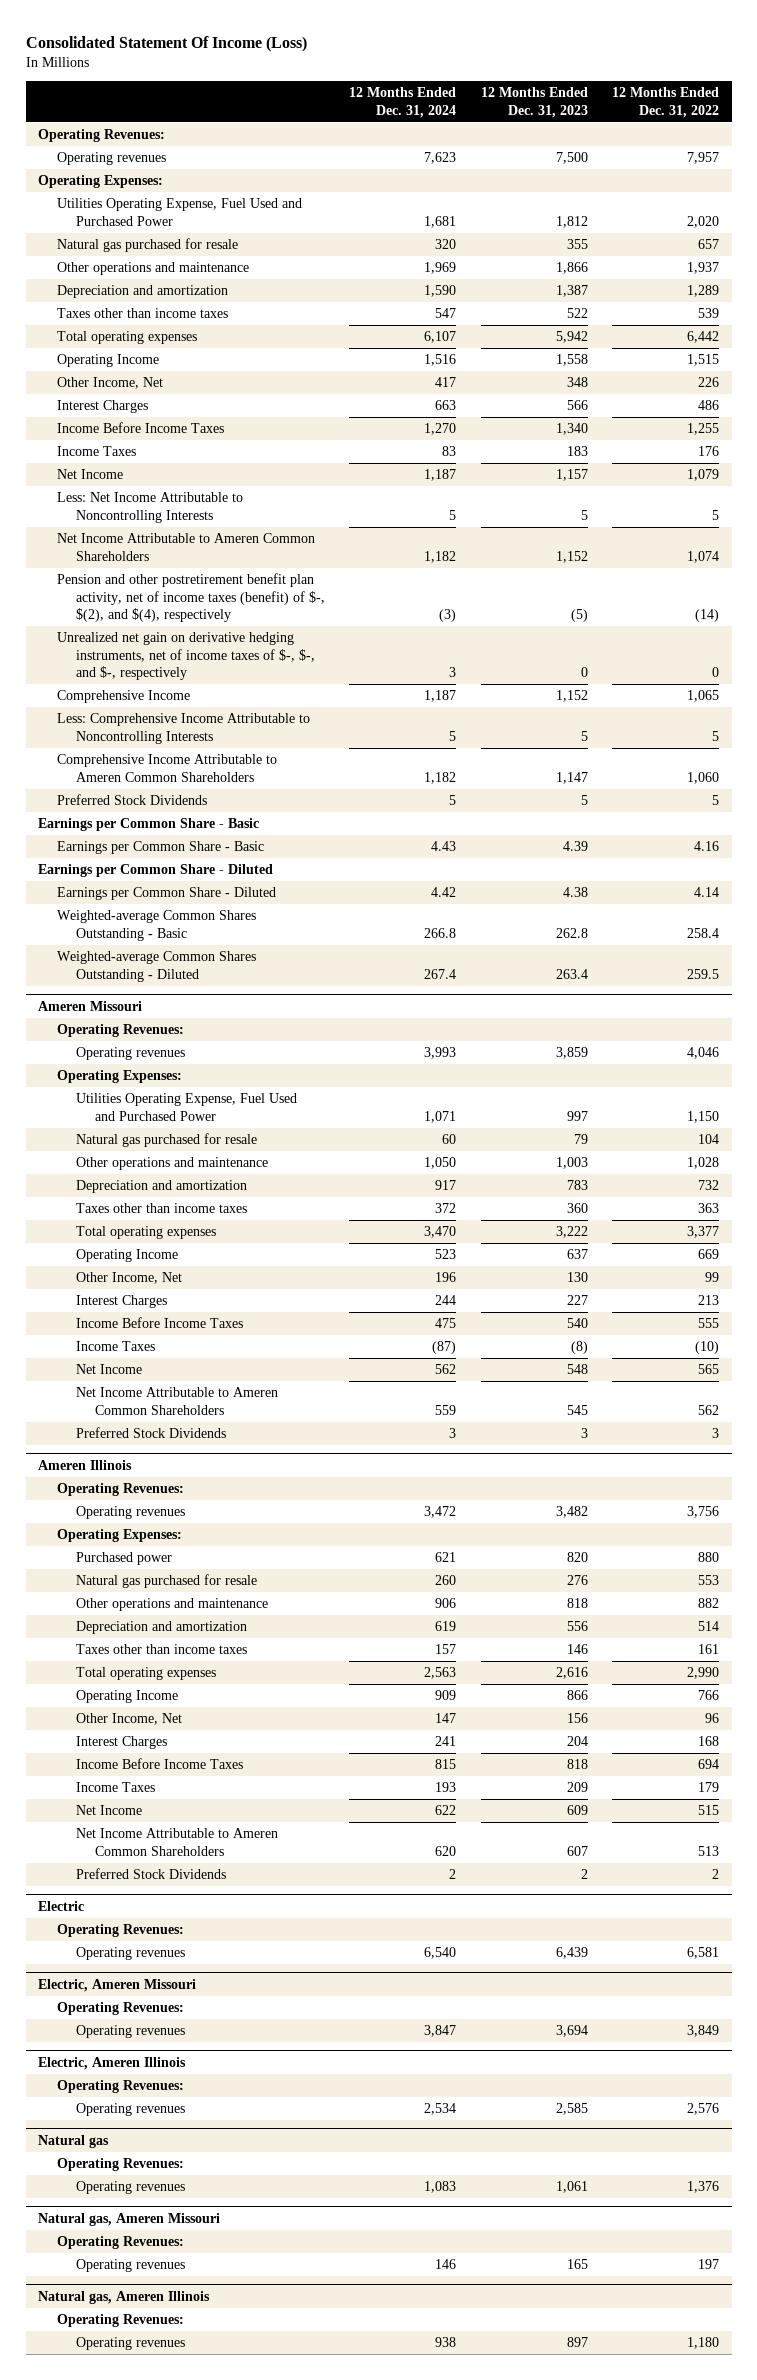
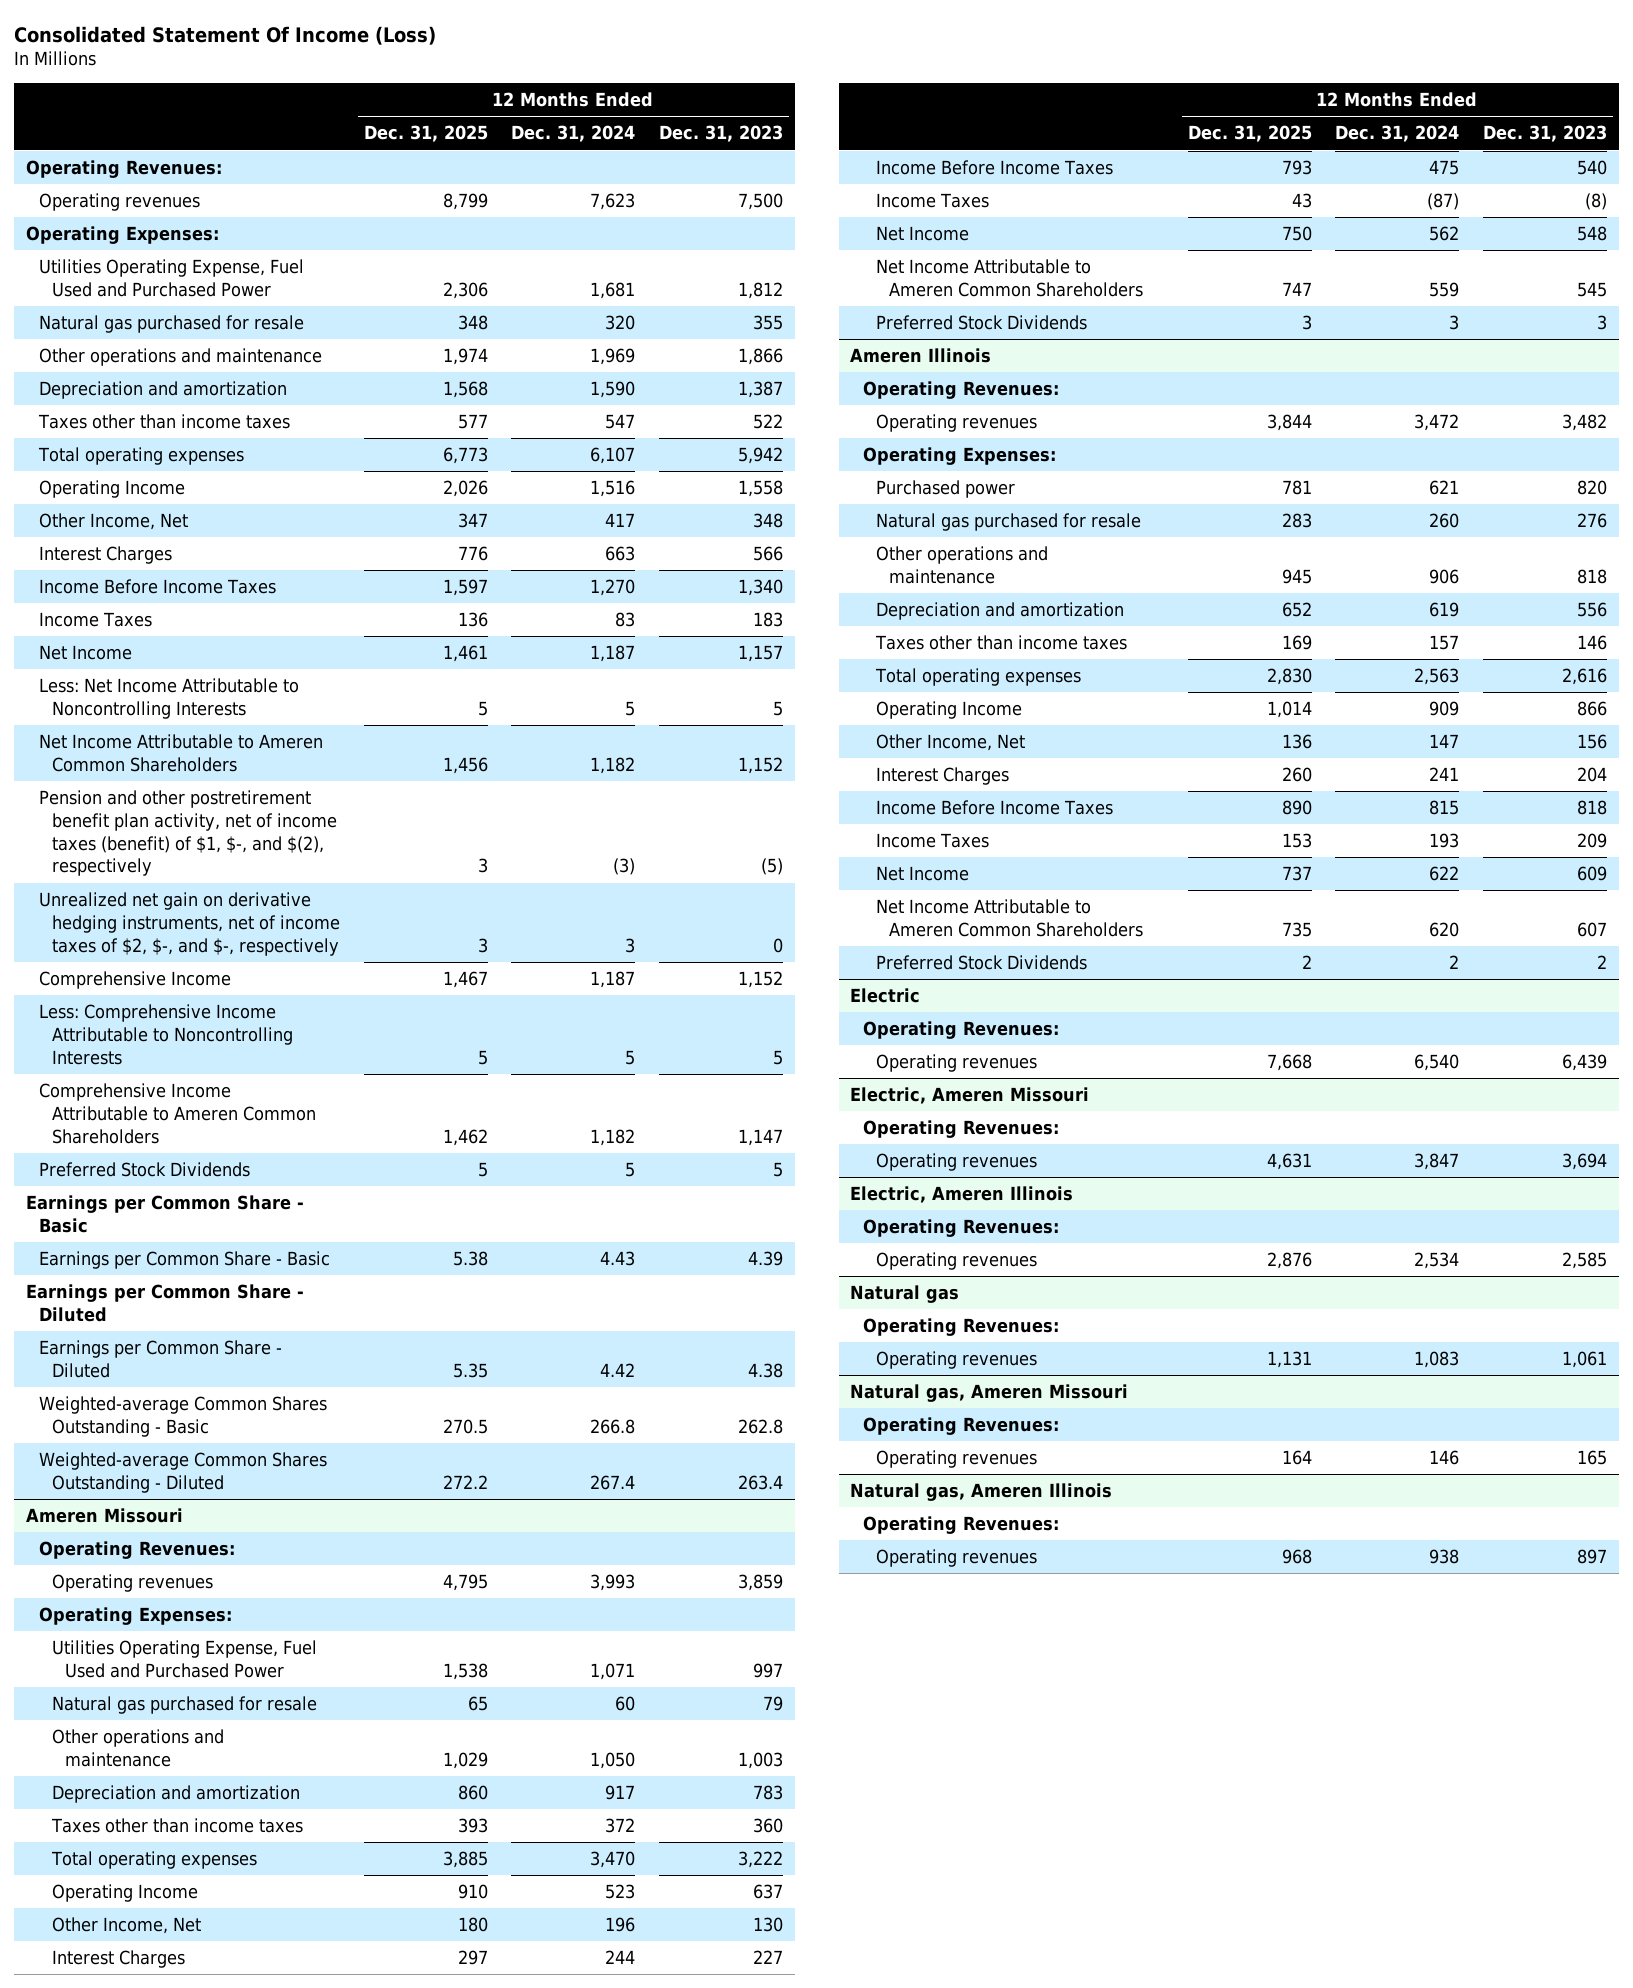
[612,86,720,118] 12 Months Ended Dec. 31, 2022 -> none
none -> [363,125,488,143] Dec. 31, 2025
[56,573,325,623] Pension and other postretirement benefit plan activity, net of income taxes (benefit) of $-, $(2), and $(4), respectively -> [39,790,337,877] Pension and other postretirement benefit plan activity, net of income taxes (benefit) of $1, $-, and $(2), respectively
[56,632,315,681] Unrealized net gain on derivative hedging instruments, net of income taxes of $-, $-, and $-, respectively -> [39,892,340,956] Unrealized net gain on derivative hedging instruments, net of income taxes of $2, $-, and $-, respectively

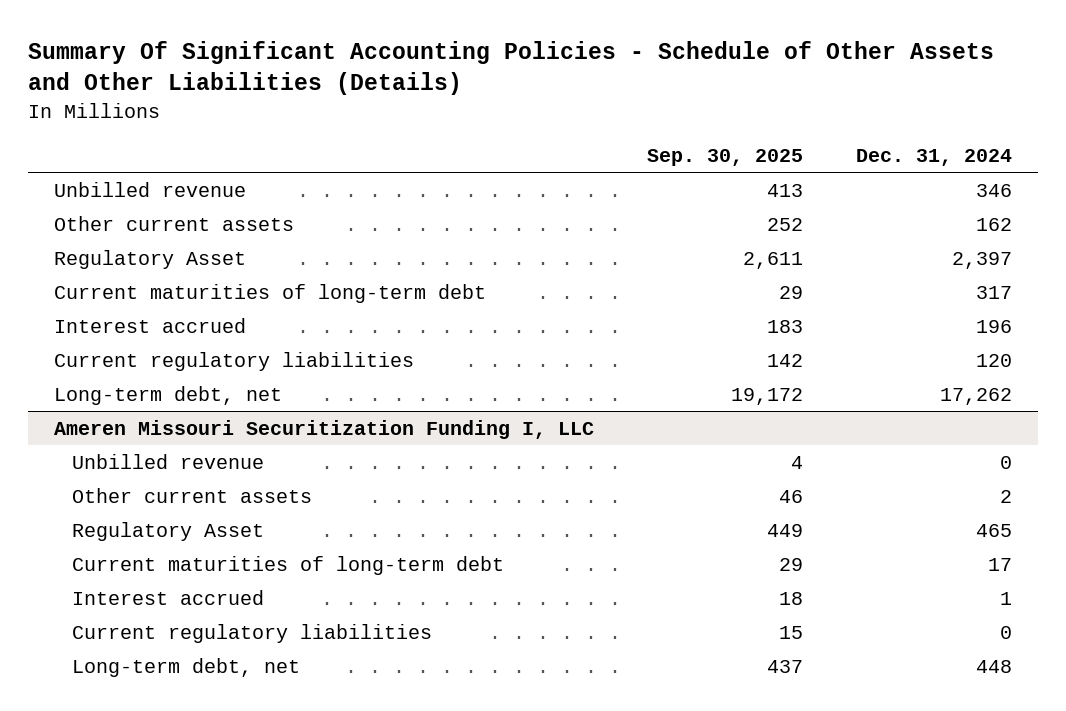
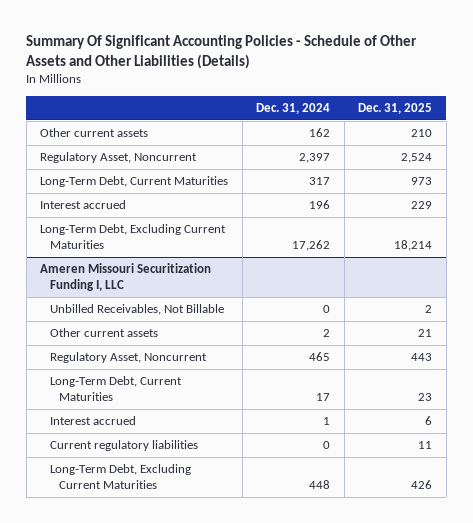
[647,148,804,166] Sep. 30, 2025 -> none
none -> [358,103,433,115] Dec. 31, 2025
[54,181,247,197] Unbilled revenue -> none
[54,249,247,269] Regulatory Asset -> [40,152,198,164] Regulatory Asset, Noncurrent
[54,283,487,303] Current maturities of long-term debt -> [40,176,229,188] Long-Term Debt, Current Maturities
[54,351,415,371] Current regulatory liabilities -> none
[54,385,283,405] Long-term debt, net -> [40,224,227,250] Long-Term Debt, Excluding Current Maturities
[71,453,264,469] Unbilled revenue -> none
none -> [49,304,224,316] Unbilled Receivables, Not Billable
[71,521,264,541] Regulatory Asset -> [49,352,207,364] Regulatory Asset, Noncurrent
[71,555,504,575] Current maturities of long-term debt -> [49,376,182,402] Long-Term Debt, Current Maturities
[71,657,300,677] Long-term debt, net -> [49,464,191,490] Long-Term Debt, Excluding Current Maturities

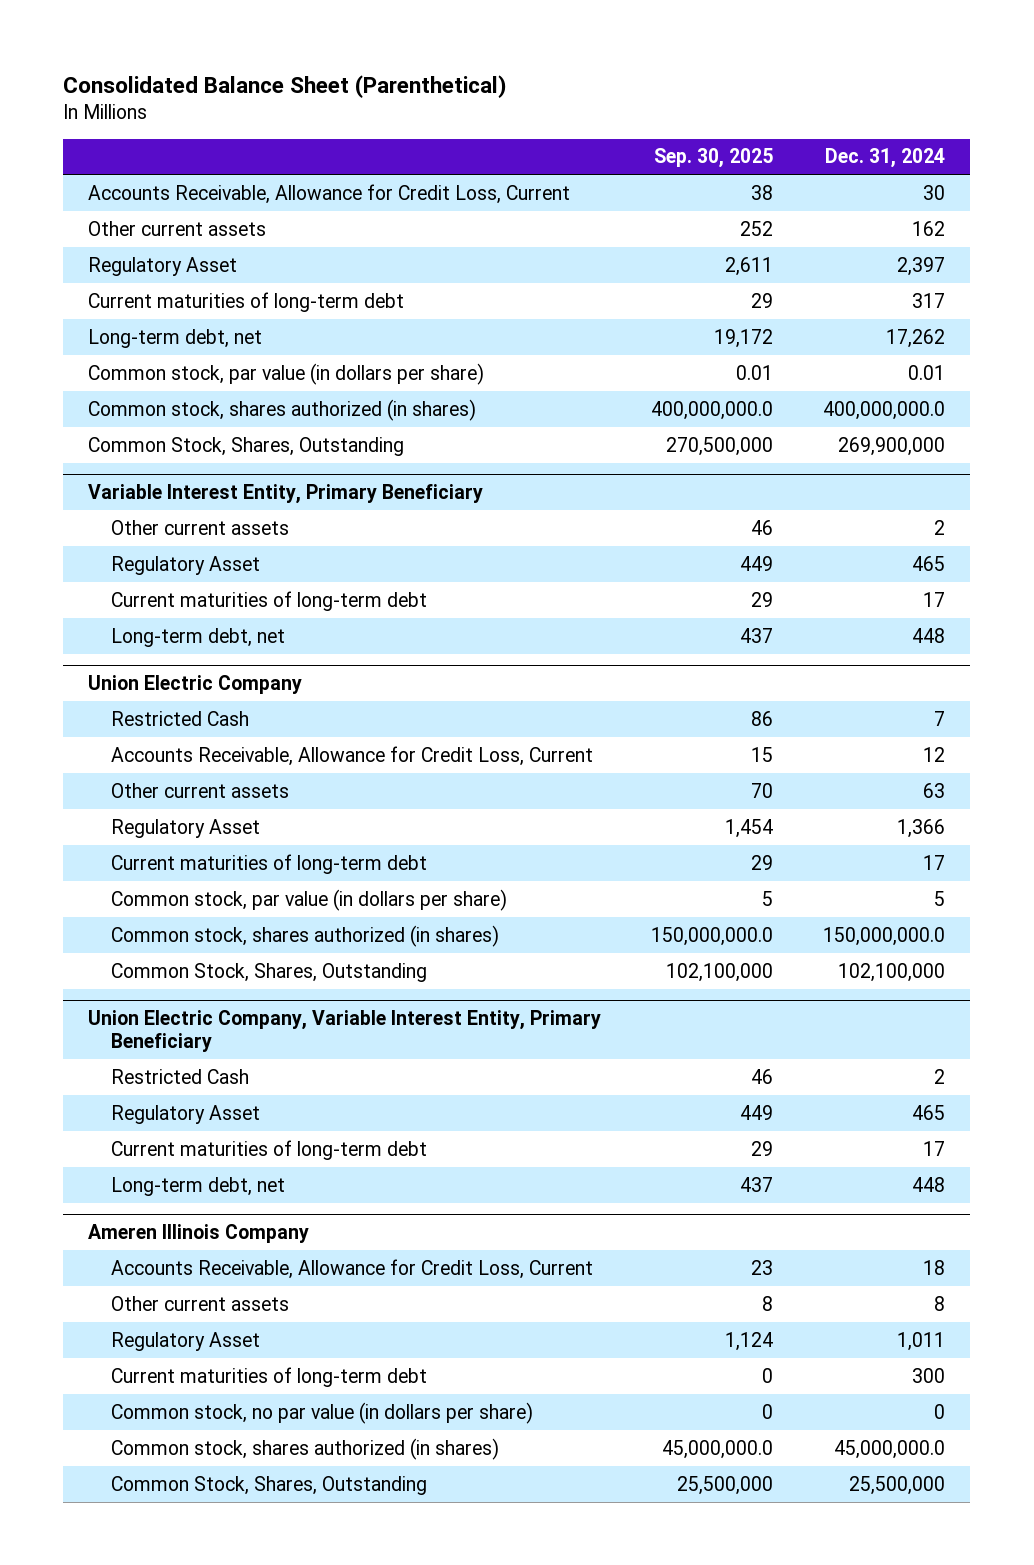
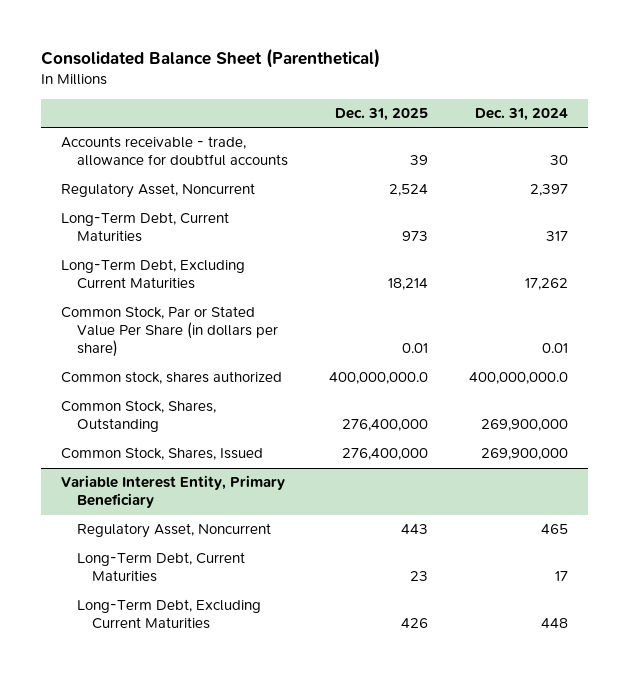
[654,148,774,169] Sep. 30, 2025 -> none
none -> [334,108,428,122] Dec. 31, 2025
[88,220,267,236] Other current assets -> none
[88,183,571,204] Accounts Receivable, Allowance for Credit Loss, Current -> [61,136,288,167] Accounts receivable - trade, allowance for doubtful accounts
[88,256,238,276] Regulatory Asset -> [61,183,256,199] Regulatory Asset, Noncurrent
[88,291,405,312] Current maturities of long-term debt -> [61,212,230,243] Long-Term Debt, Current Maturities
[88,328,263,348] Long-term debt, net -> [61,259,246,290] Long-Term Debt, Excluding Current Maturities
[88,362,485,385] Common stock, par value (in dollars per share) -> [61,306,278,358] Common Stock, Par or Stated Value Per Share (in dollars per share)
[88,398,477,421] Common stock, shares authorized (in shares) -> [61,371,283,385] Common stock, shares authorized
none -> [61,447,264,461] Common Stock, Shares, Issued
[111,519,290,535] Other current assets -> none
[88,675,303,695] Union Electric Company -> none
[111,710,250,726] Restricted Cash -> none
[111,745,594,766] Accounts Receivable, Allowance for Credit Loss, Current -> none
[111,782,290,798] Other current assets -> none
[111,818,261,838] Regulatory Asset -> none
[111,853,428,874] Current maturities of long-term debt -> none
[111,888,508,911] Common stock, par value (in dollars per share) -> none
[111,924,500,947] Common stock, shares authorized (in shares) -> none
[111,962,428,982] Common Stock, Shares, Outstanding -> none
[88,1010,602,1052] Union Electric Company, Variable Interest Entity, Primary Beneficiary -> none
[111,1068,250,1084] Restricted Cash -> none
[111,1104,261,1124] Regulatory Asset -> none
[111,1139,428,1160] Current maturities of long-term debt -> none
[111,1176,286,1196] Long-term debt, net -> none
[88,1224,310,1244] Ameren Illinois Company -> none
[111,1258,594,1279] Accounts Receivable, Allowance for Credit Loss, Current -> none
[111,1295,290,1311] Other current assets -> none
[111,1331,261,1351] Regulatory Asset -> none
[111,1366,428,1387] Current maturities of long-term debt -> none
[111,1401,534,1424] Common stock, no par value (in dollars per share) -> none
[111,1437,500,1460] Common stock, shares authorized (in shares) -> none
[111,1475,428,1495] Common Stock, Shares, Outstanding -> none
[111,555,261,575] Regulatory Asset -> [76,523,271,539] Regulatory Asset, Noncurrent
[111,590,428,611] Current maturities of long-term debt -> [76,552,245,583] Long-Term Debt, Current Maturities
[111,627,286,647] Long-term debt, net -> [76,599,261,630] Long-Term Debt, Excluding Current Maturities

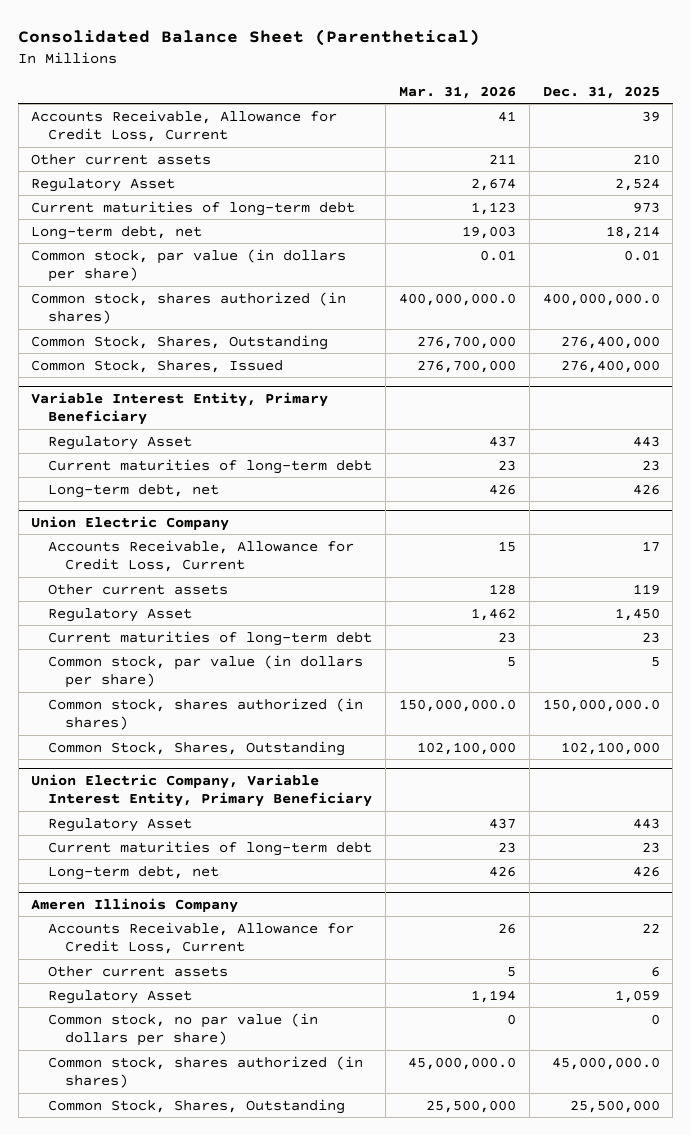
[474,108,568,122] Dec. 31, 2024 -> none
none -> [398,85,516,99] Mar. 31, 2026
[61,136,288,167] Accounts receivable - trade, allowance for doubtful accounts -> [31,109,338,142] Accounts Receivable, Allowance for Credit Loss, Current
none -> [31,153,212,165] Other current assets
[61,183,256,199] Regulatory Asset, Noncurrent -> [31,177,176,192] Regulatory Asset
[61,212,230,243] Long-Term Debt, Current Maturities -> [31,200,356,216] Current maturities of long-term debt
[61,259,246,290] Long-Term Debt, Excluding Current Maturities -> [31,225,203,240] Long-term debt, net
[61,306,278,358] Common Stock, Par or Stated Value Per Share (in dollars per share) -> [31,248,347,282] Common stock, par value (in dollars per share)
[61,371,283,385] Common stock, shares authorized -> [31,291,347,324] Common stock, shares authorized (in shares)
[76,523,271,539] Regulatory Asset, Noncurrent -> [48,435,193,450] Regulatory Asset
[76,552,245,583] Long-Term Debt, Current Maturities -> [48,458,373,474] Current maturities of long-term debt
[76,599,261,630] Long-Term Debt, Excluding Current Maturities -> [48,483,220,498] Long-term debt, net
none -> [31,515,230,531] Union Electric Company
none -> [48,539,355,572] Accounts Receivable, Allowance for Credit Loss, Current
none -> [48,583,229,595] Other current assets
none -> [48,607,193,622] Regulatory Asset
none -> [48,630,373,646] Current maturities of long-term debt
none -> [48,654,364,688] Common stock, par value (in dollars per share)
none -> [48,697,364,730] Common stock, shares authorized (in shares)
none -> [48,740,346,756] Common Stock, Shares, Outstanding
none -> [31,773,373,807] Union Electric Company, Variable Interest Entity, Primary Beneficiary
none -> [48,817,193,832] Regulatory Asset
none -> [48,840,373,856] Current maturities of long-term debt
none -> [48,865,220,880] Long-term debt, net
none -> [31,897,239,913] Ameren Illinois Company
none -> [48,921,355,954] Accounts Receivable, Allowance for Credit Loss, Current
none -> [48,965,229,977] Other current assets
none -> [48,989,193,1004] Regulatory Asset
none -> [48,1012,319,1046] Common stock, no par value (in dollars per share)
none -> [48,1055,364,1088] Common stock, shares authorized (in shares)
none -> [48,1098,346,1114] Common Stock, Shares, Outstanding

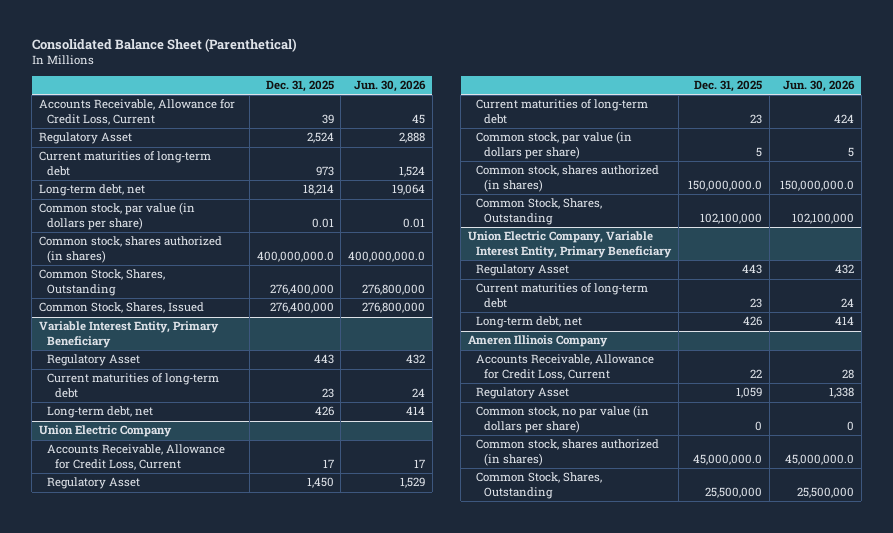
[398,85,516,99] Mar. 31, 2026 -> none
none -> [354,80,427,93] Jun. 30, 2026
[31,153,212,165] Other current assets -> none
[48,583,229,595] Other current assets -> none
[48,965,229,977] Other current assets -> none

